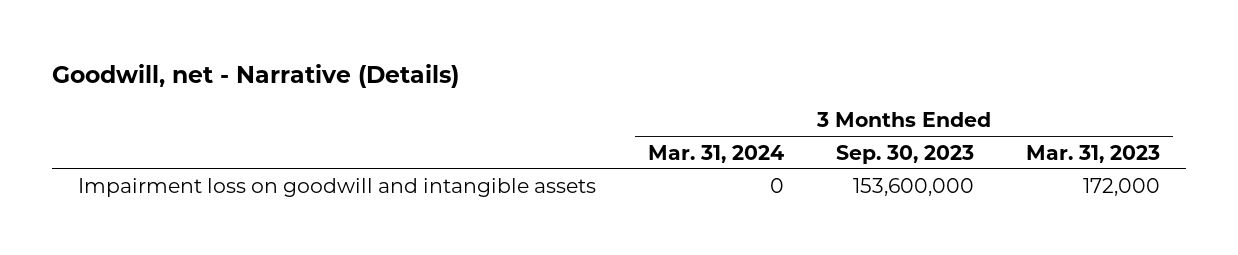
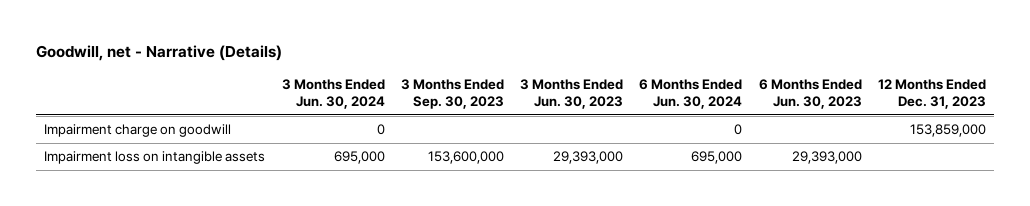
[647,144,784,163] Mar. 31, 2024 -> none
[1025,144,1160,163] Mar. 31, 2023 -> none
none -> [281,79,385,110] 3 Months Ended Jun. 30, 2024
none -> [520,79,624,110] 3 Months Ended Jun. 30, 2023
none -> [639,79,743,110] 6 Months Ended Jun. 30, 2024
none -> [758,79,862,110] 6 Months Ended Jun. 30, 2023
none -> [877,79,986,110] 12 Months Ended Dec. 31, 2023
none -> [44,124,232,138] Impairment charge on goodwill
[77,178,596,198] Impairment loss on goodwill and intangible assets -> [44,151,266,165] Impairment loss on intangible assets

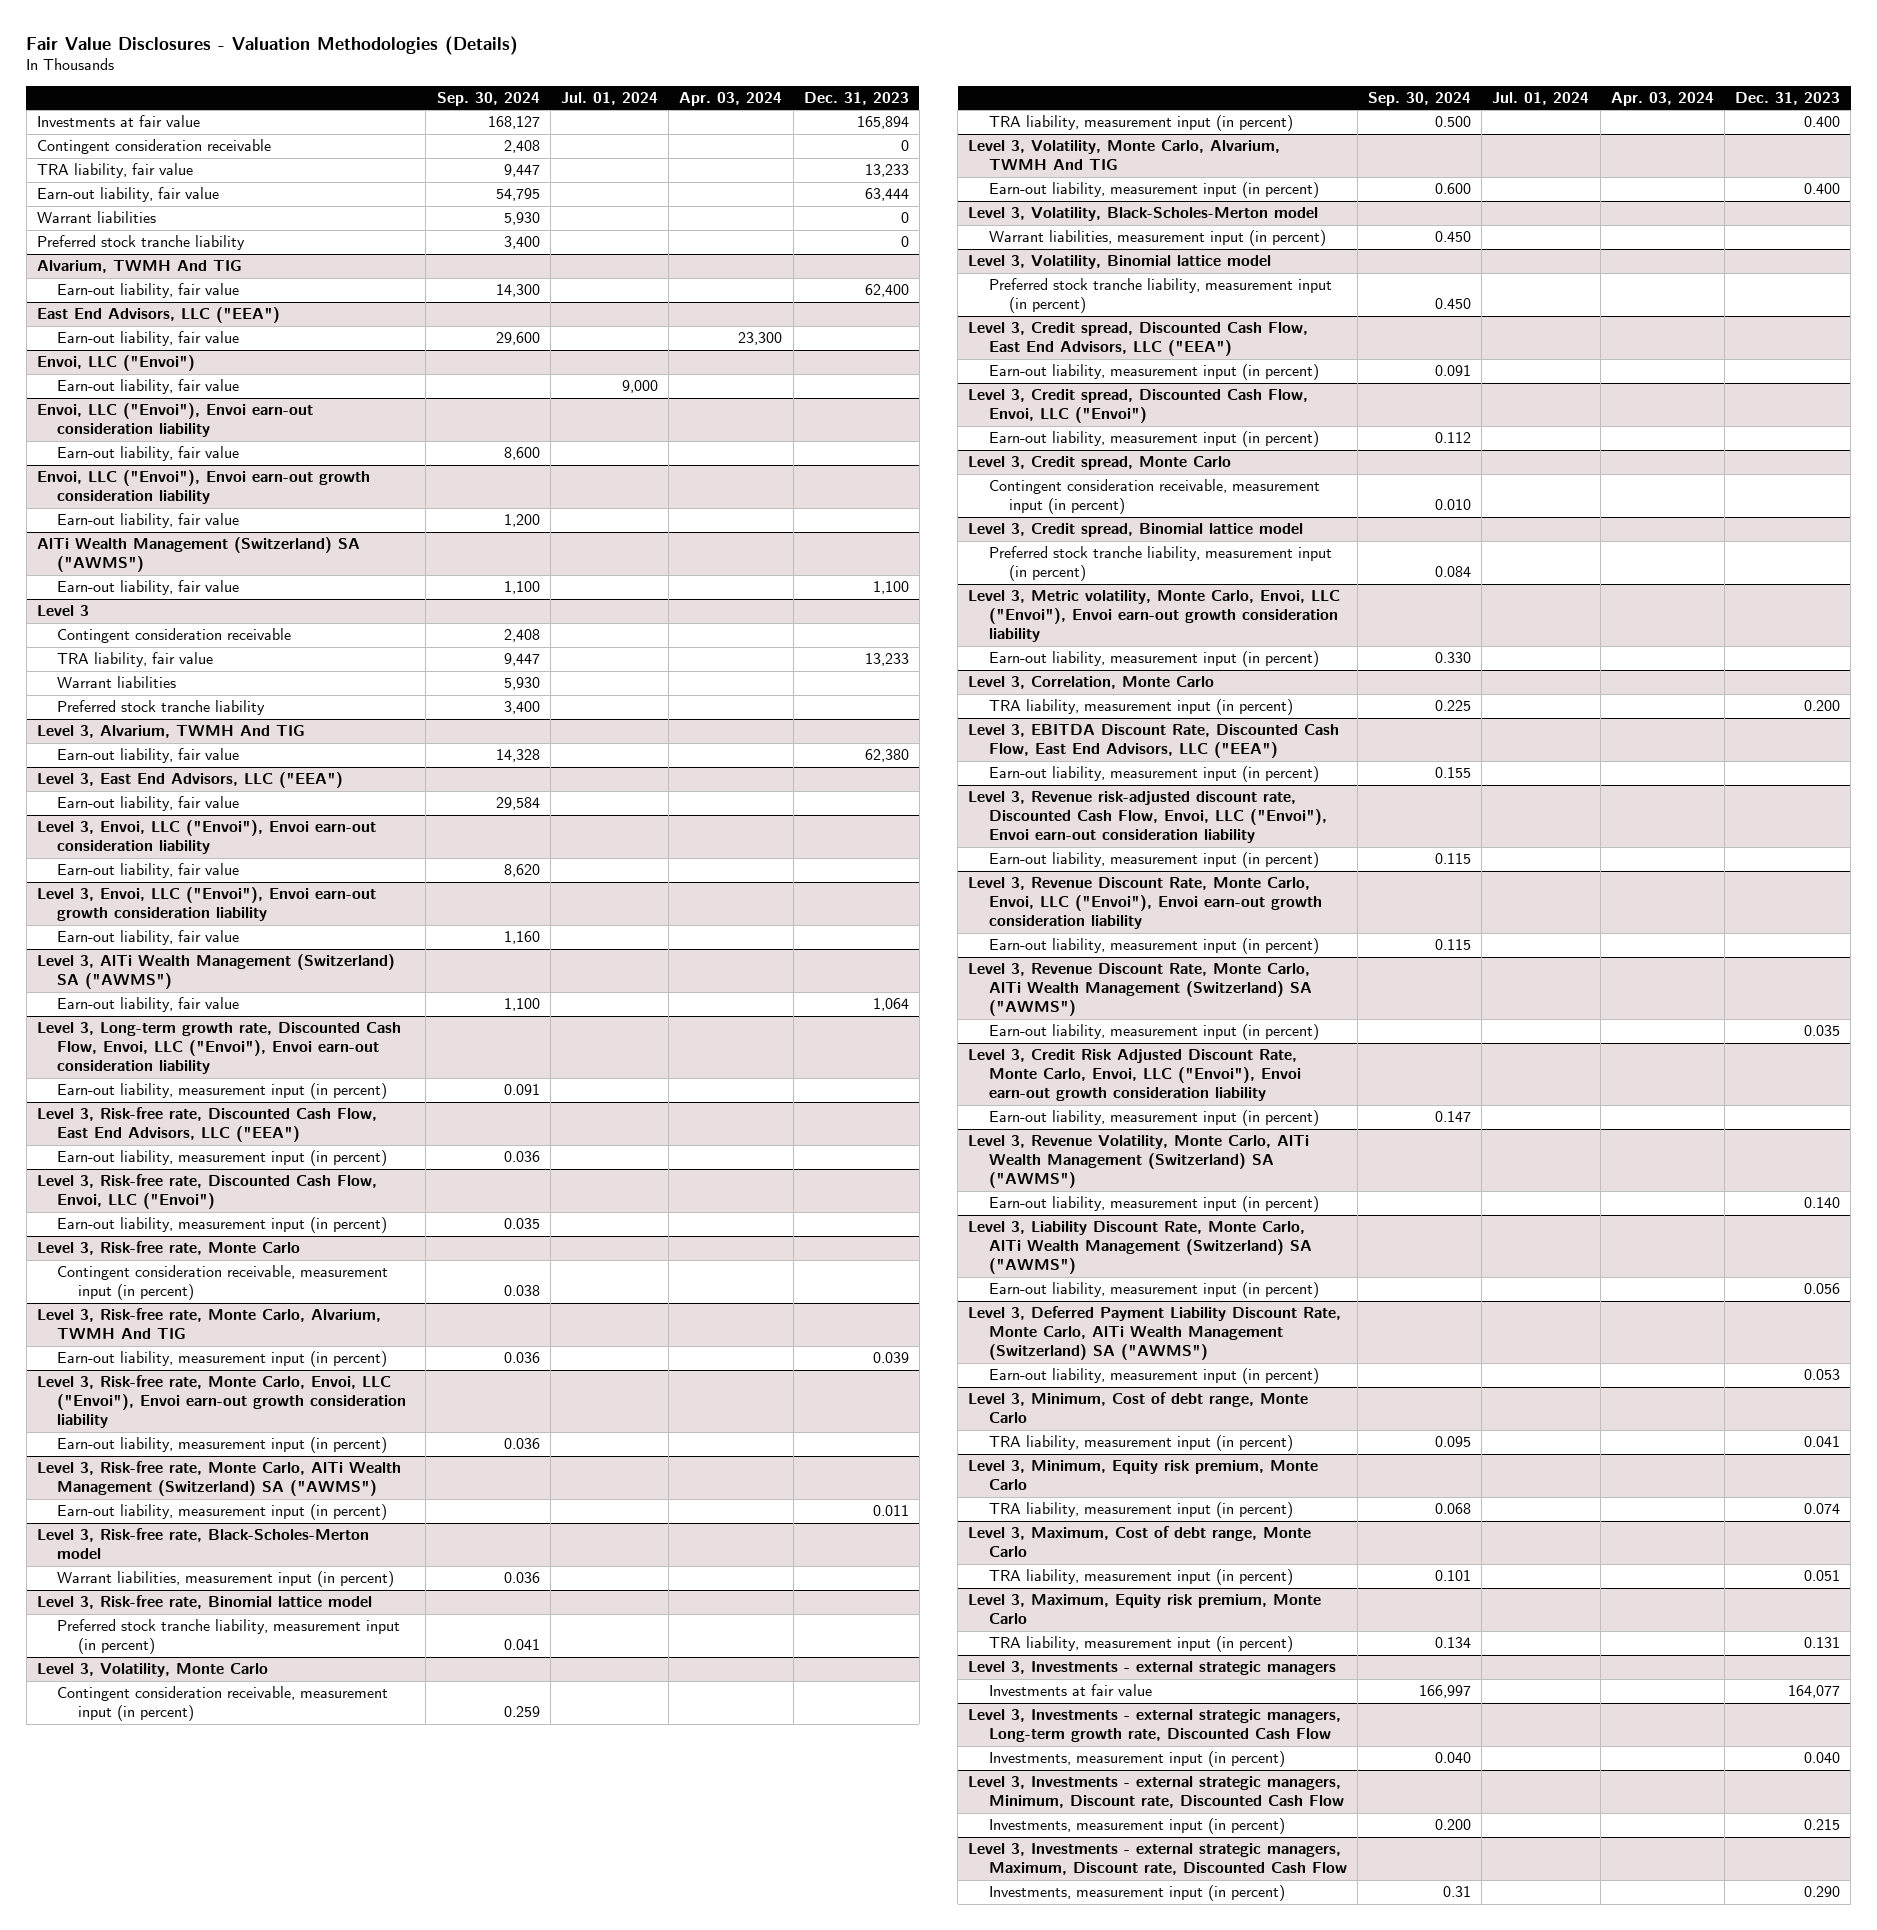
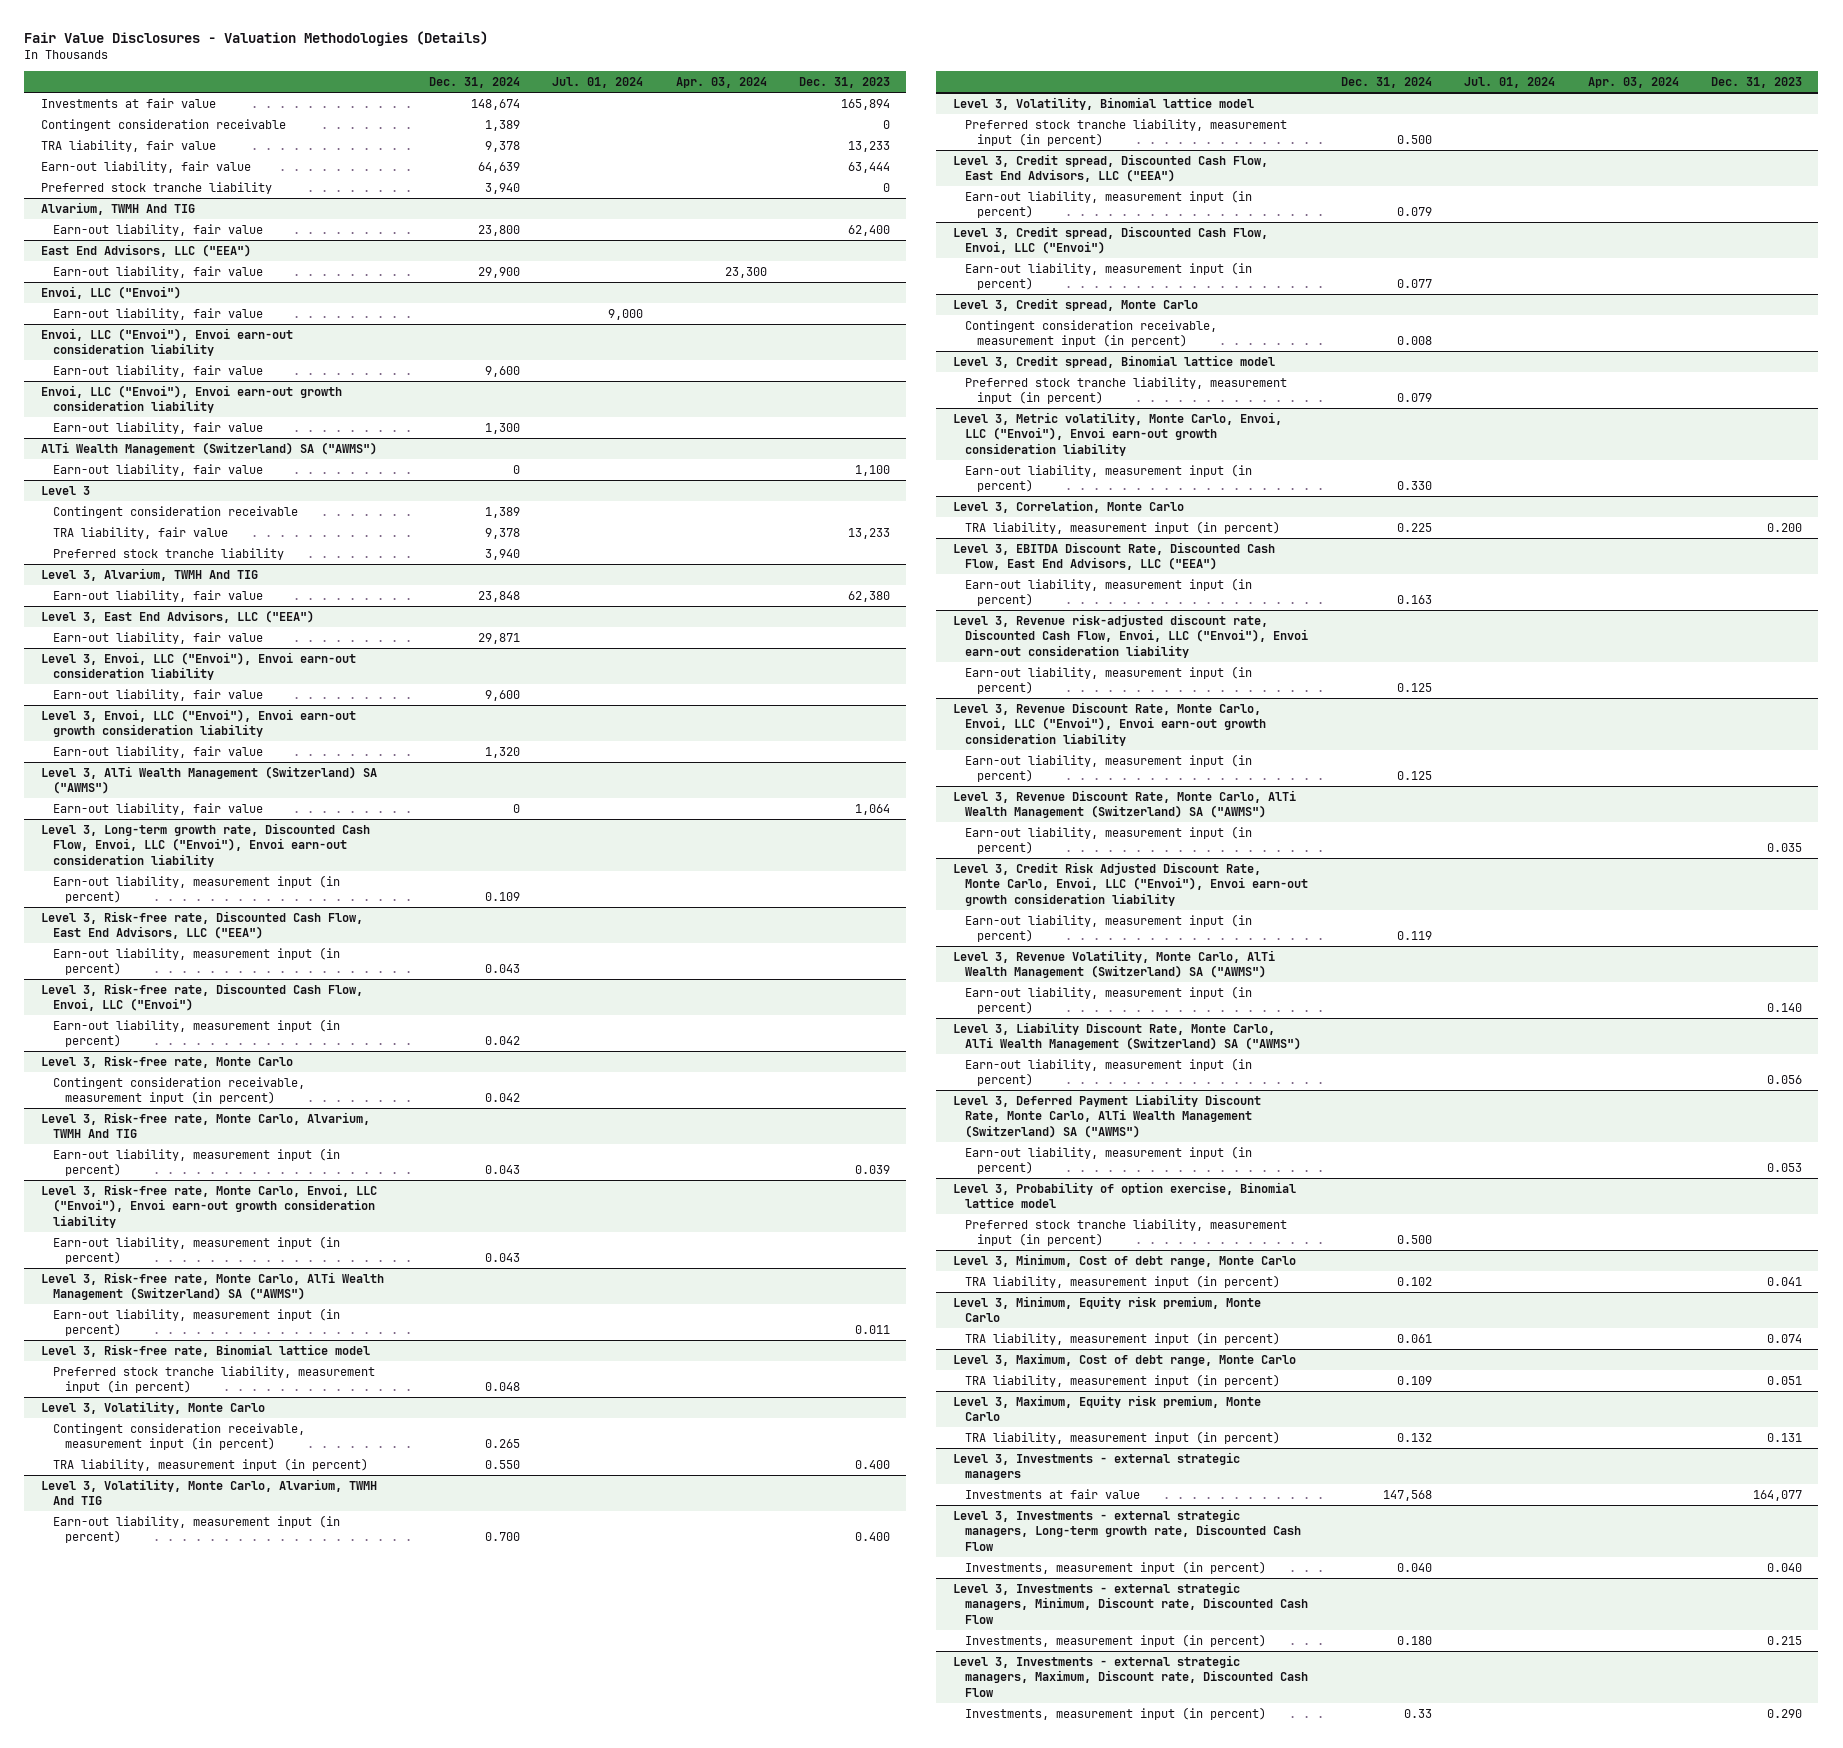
[436,91,540,106] Sep. 30, 2024 -> none
none -> [428,77,520,89] Dec. 31, 2024
[36,211,156,224] Warrant liabilities -> none
[57,676,177,689] Warrant liabilities -> none
[36,1528,369,1560] Level 3, Risk-free rate, Black-Scholes-Merton model -> none
[57,1571,395,1588] Warrant liabilities, measurement input (in percent) -> none
[968,207,1319,222] Level 3, Volatility, Black-Scholes-Merton model -> none
[988,230,1326,247] Warrant liabilities, measurement input (in percent) -> none
none -> [952,1181,1296,1209] Level 3, Probability of option exercise, Binomial lattice model
none -> [965,1218,1288,1247] Preferred stock tranche liability, measurement input (in percent)

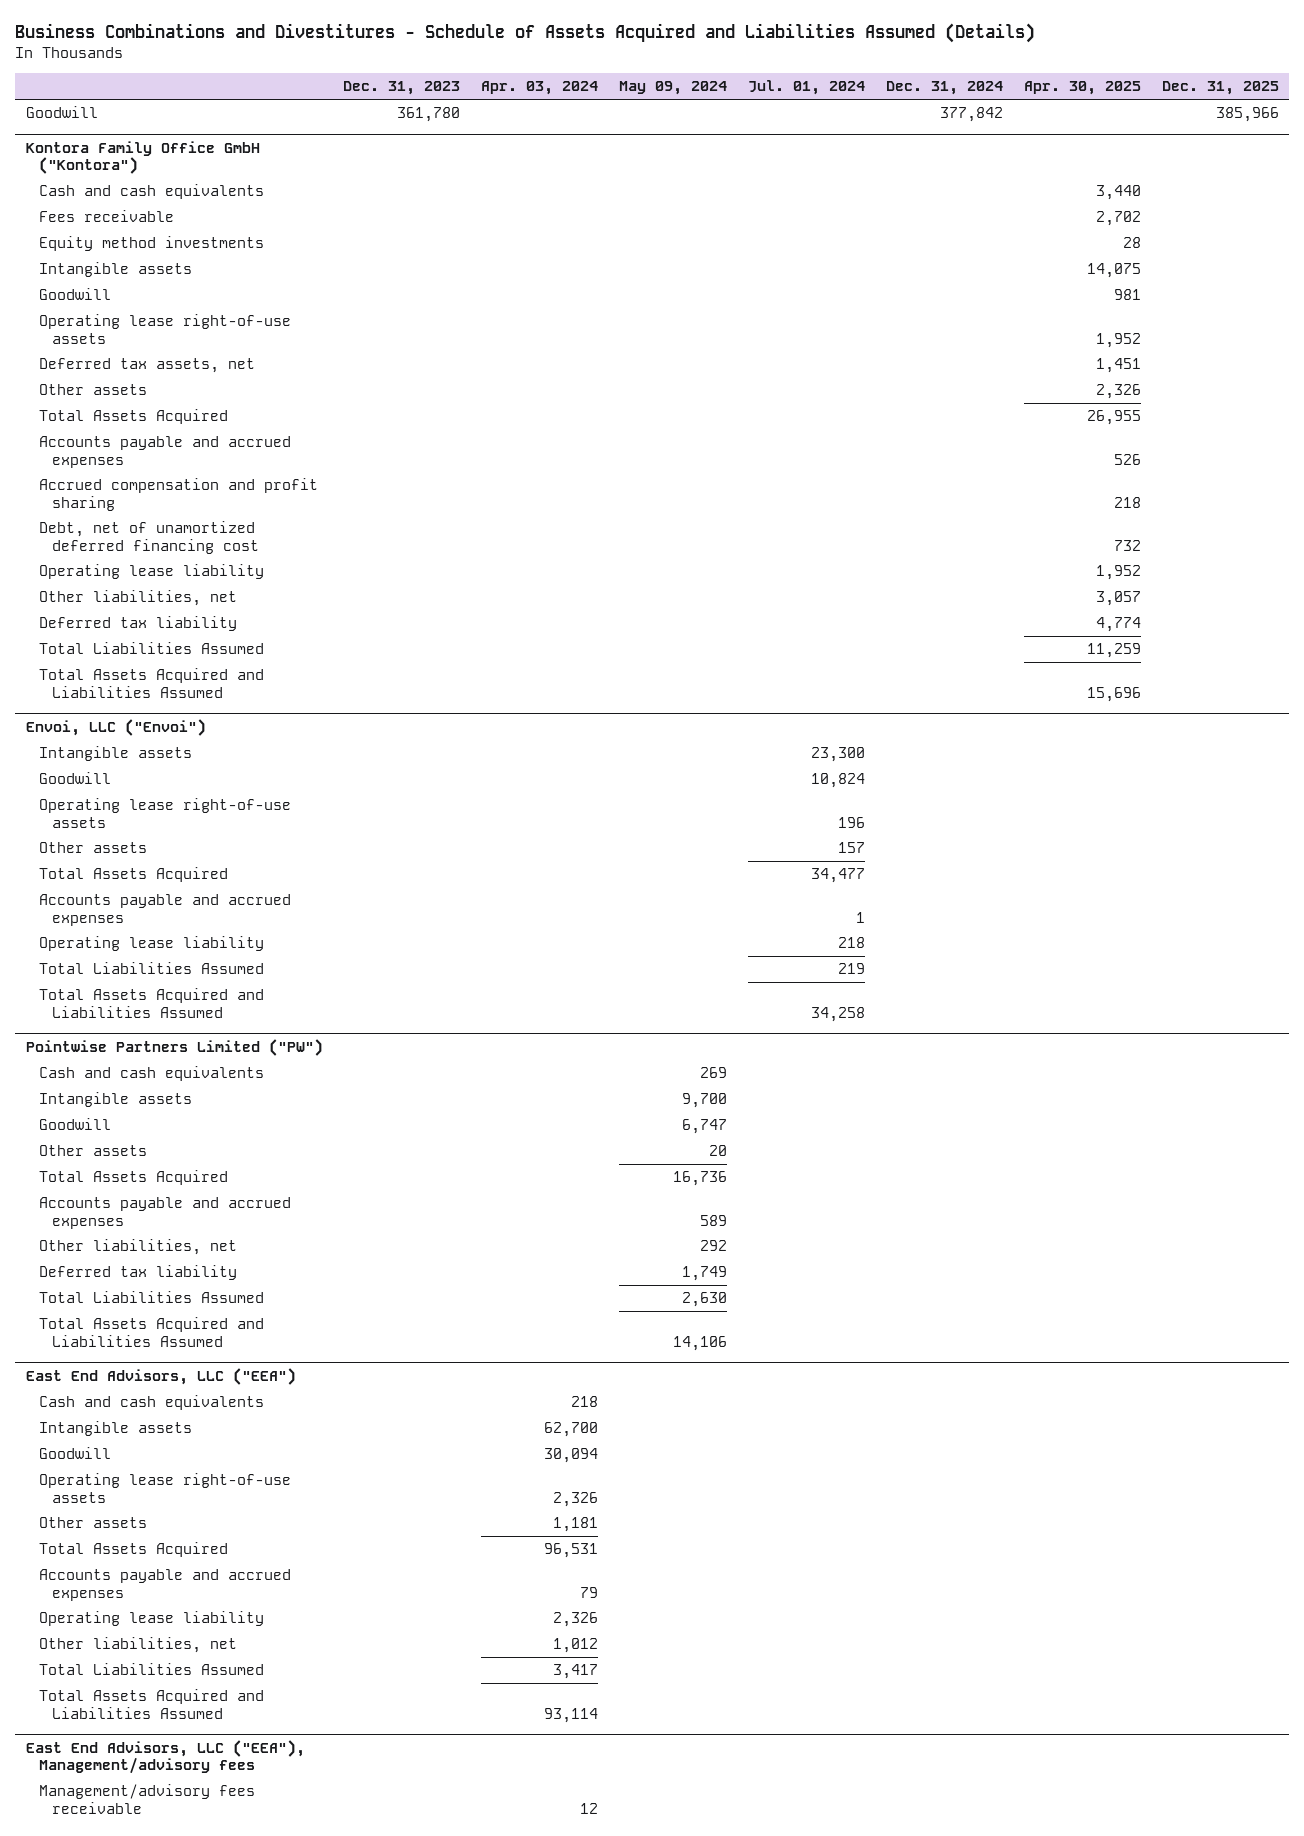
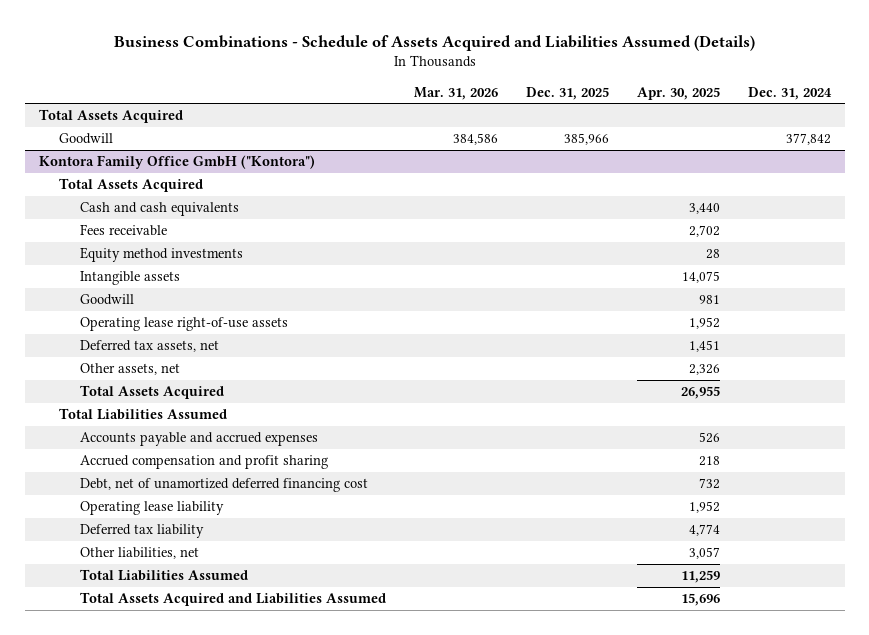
[15,23,1036,44] Business Combinations and Divestitures - Schedule of Assets Acquired and Liabilities Assumed (Details) -> [113,34,755,51] Business Combinations - Schedule of Assets Acquired and Liabilities Assumed (Details)
[343,81,461,96] Dec. 31, 2023 -> none
[481,81,599,96] Apr. 03, 2024 -> none
[619,81,728,96] May 09, 2024 -> none
[748,80,866,96] Jul. 01, 2024 -> none
none -> [414,86,499,100] Mar. 31, 2026
none -> [38,108,183,123] Total Assets Acquired
none -> [59,177,204,192] Total Assets Acquired
[38,384,147,396] Other assets -> [80,362,181,375] Other assets, net
none -> [59,407,228,420] Total Liabilities Assumed
[38,590,237,607] Other liabilities, net -> [80,546,200,559] Other liabilities, net
[25,718,206,736] Envoi, LLC ("Envoi") -> none
[38,746,192,762] Intangible assets -> none
[38,772,111,785] Goodwill -> none
[38,798,291,828] Operating lease right-of-use assets -> none
[38,842,147,854] Other assets -> none
[38,867,228,883] Total Assets Acquired -> none
[38,894,291,926] Accounts payable and accrued expenses -> none
[38,936,264,952] Operating lease liability -> none
[38,962,264,975] Total Liabilities Assumed -> none
[38,988,264,1018] Total Assets Acquired and Liabilities Assumed -> none
[25,1038,323,1056] Pointwise Partners Limited ("PW") -> none
[38,1066,264,1082] Cash and cash equivalents -> none
[38,1092,192,1108] Intangible assets -> none
[38,1118,111,1131] Goodwill -> none
[38,1145,147,1157] Other assets -> none
[38,1170,228,1186] Total Assets Acquired -> none
[38,1197,291,1229] Accounts payable and accrued expenses -> none
[38,1239,237,1256] Other liabilities, net -> none
[38,1265,237,1281] Deferred tax liability -> none
[38,1291,264,1304] Total Liabilities Assumed -> none
[38,1317,264,1347] Total Assets Acquired and Liabilities Assumed -> none
[25,1367,296,1385] East End Advisors, LLC ("EEA") -> none
[38,1395,264,1411] Cash and cash equivalents -> none
[38,1421,192,1437] Intangible assets -> none
[38,1447,111,1460] Goodwill -> none
[38,1473,291,1503] Operating lease right-of-use assets -> none
[38,1517,147,1529] Other assets -> none
[38,1542,228,1558] Total Assets Acquired -> none
[38,1569,291,1601] Accounts payable and accrued expenses -> none
[38,1611,264,1627] Operating lease liability -> none
[38,1637,237,1654] Other liabilities, net -> none
[38,1663,264,1676] Total Liabilities Assumed -> none
[38,1689,264,1719] Total Assets Acquired and Liabilities Assumed -> none
[25,1739,305,1775] East End Advisors, LLC ("EEA"), Management/advisory fees -> none
[38,1784,255,1814] Management/advisory fees receivable -> none

